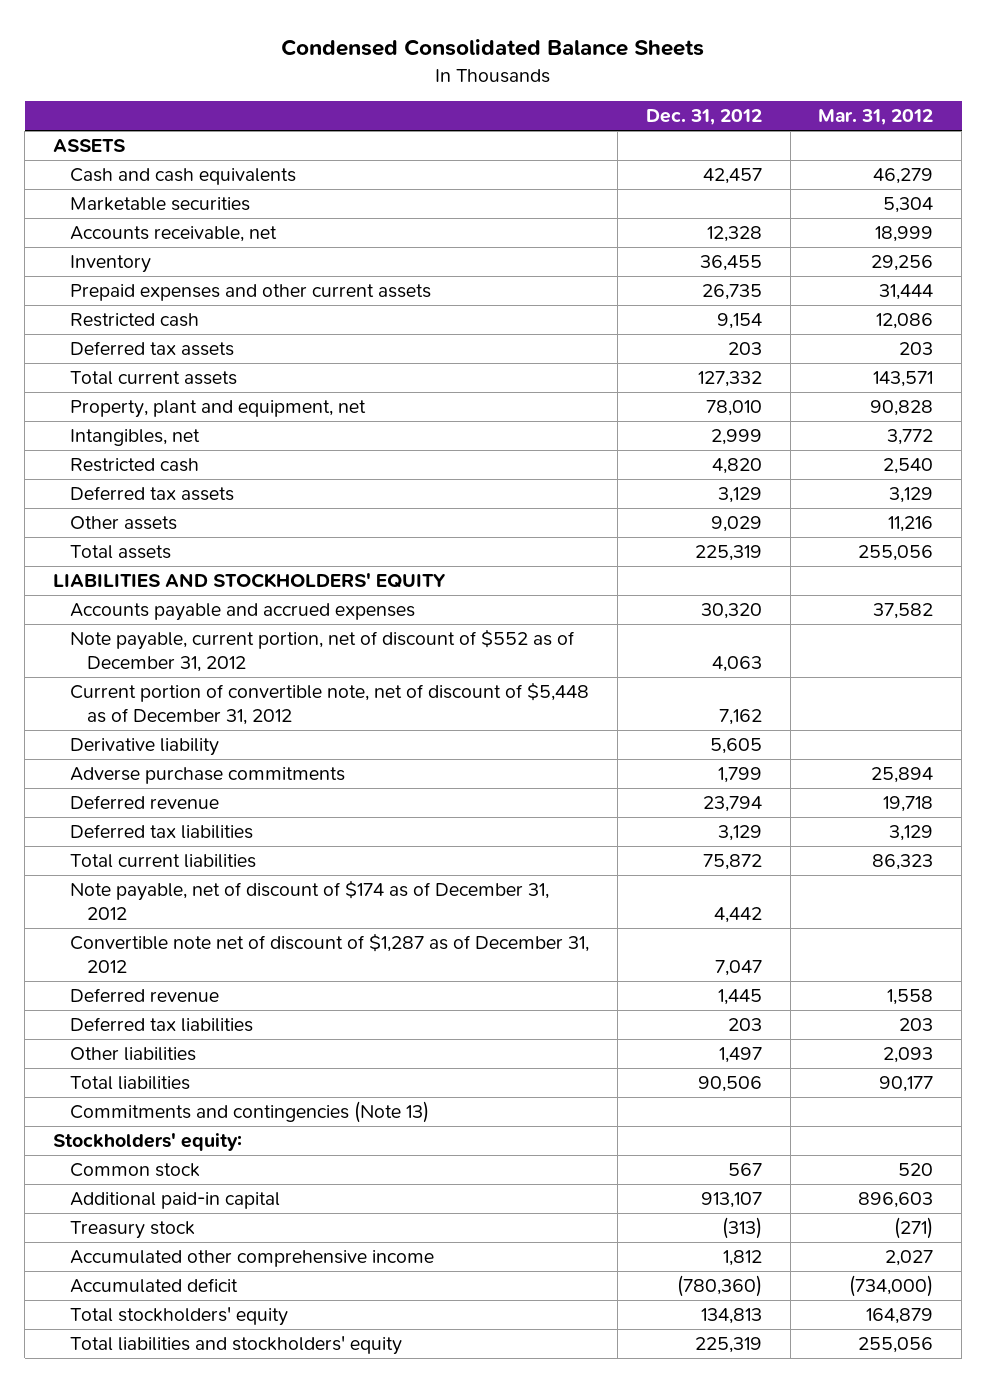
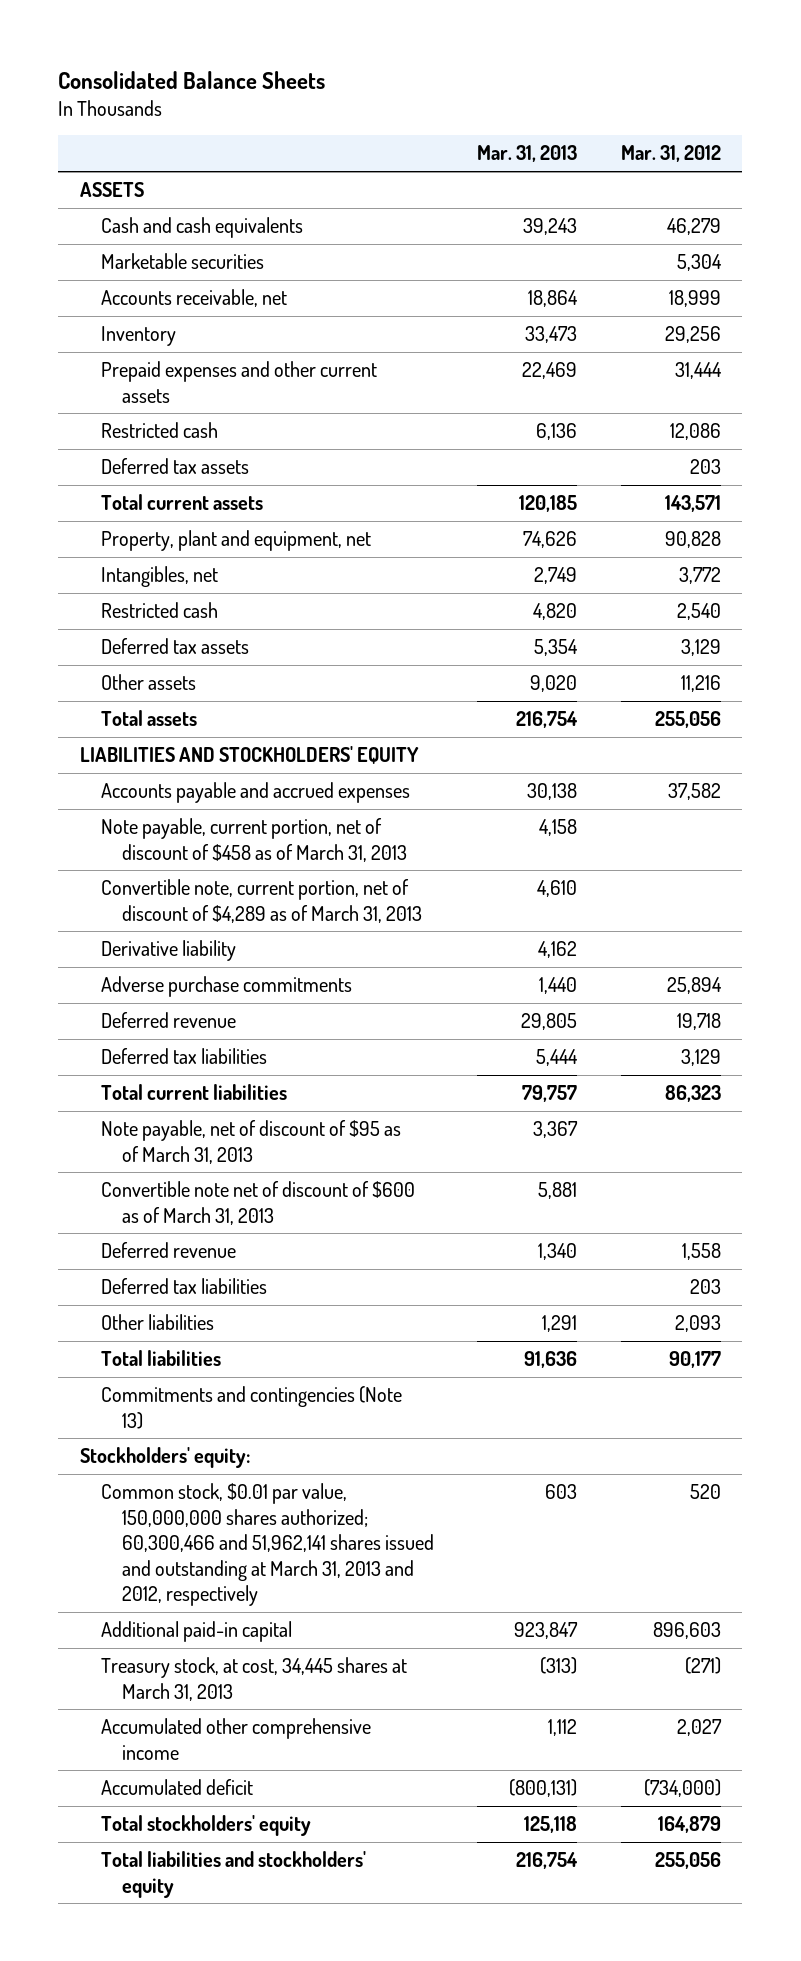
[281,39,705,57] Condensed Consolidated Balance Sheets -> [58,70,326,89] Consolidated Balance Sheets
[645,109,762,126] Dec. 31, 2012 -> none
none -> [477,145,578,163] Mar. 31, 2013
[70,629,576,672] Note payable, current portion, net of discount of $552 as of December 31, 2012 -> [100,818,407,862] Note payable, current portion, net of discount of $458 as of March 31, 2013
[70,682,590,725] Current portion of convertible note, net of discount of $5,448 as of December 31, 2012 -> [100,879,422,923] Convertible note, current portion, net of discount of $4,289 as of March 31, 2013
[70,880,550,920] Note payable, net of discount of $174 as of December 31, 2012 -> [100,1120,401,1164] Note payable, net of discount of $95 as of March 31, 2013
[70,933,590,973] Convertible note net of discount of $1,287 as of December 31, 2012 -> [100,1181,415,1225] Convertible note net of discount of $600 as of March 31, 2013
[70,1163,201,1178] Common stock -> [100,1483,434,1606] Common stock, $0.01 par value, 150,000,000 shares authorized; 60,300,466 and 51,962,141 shares issued and outstanding at March 31, 2013 and 2012, respectively
[70,1221,196,1240] Treasury stock -> [100,1657,407,1701] Treasury stock, at cost, 34,445 shares at March 31, 2013

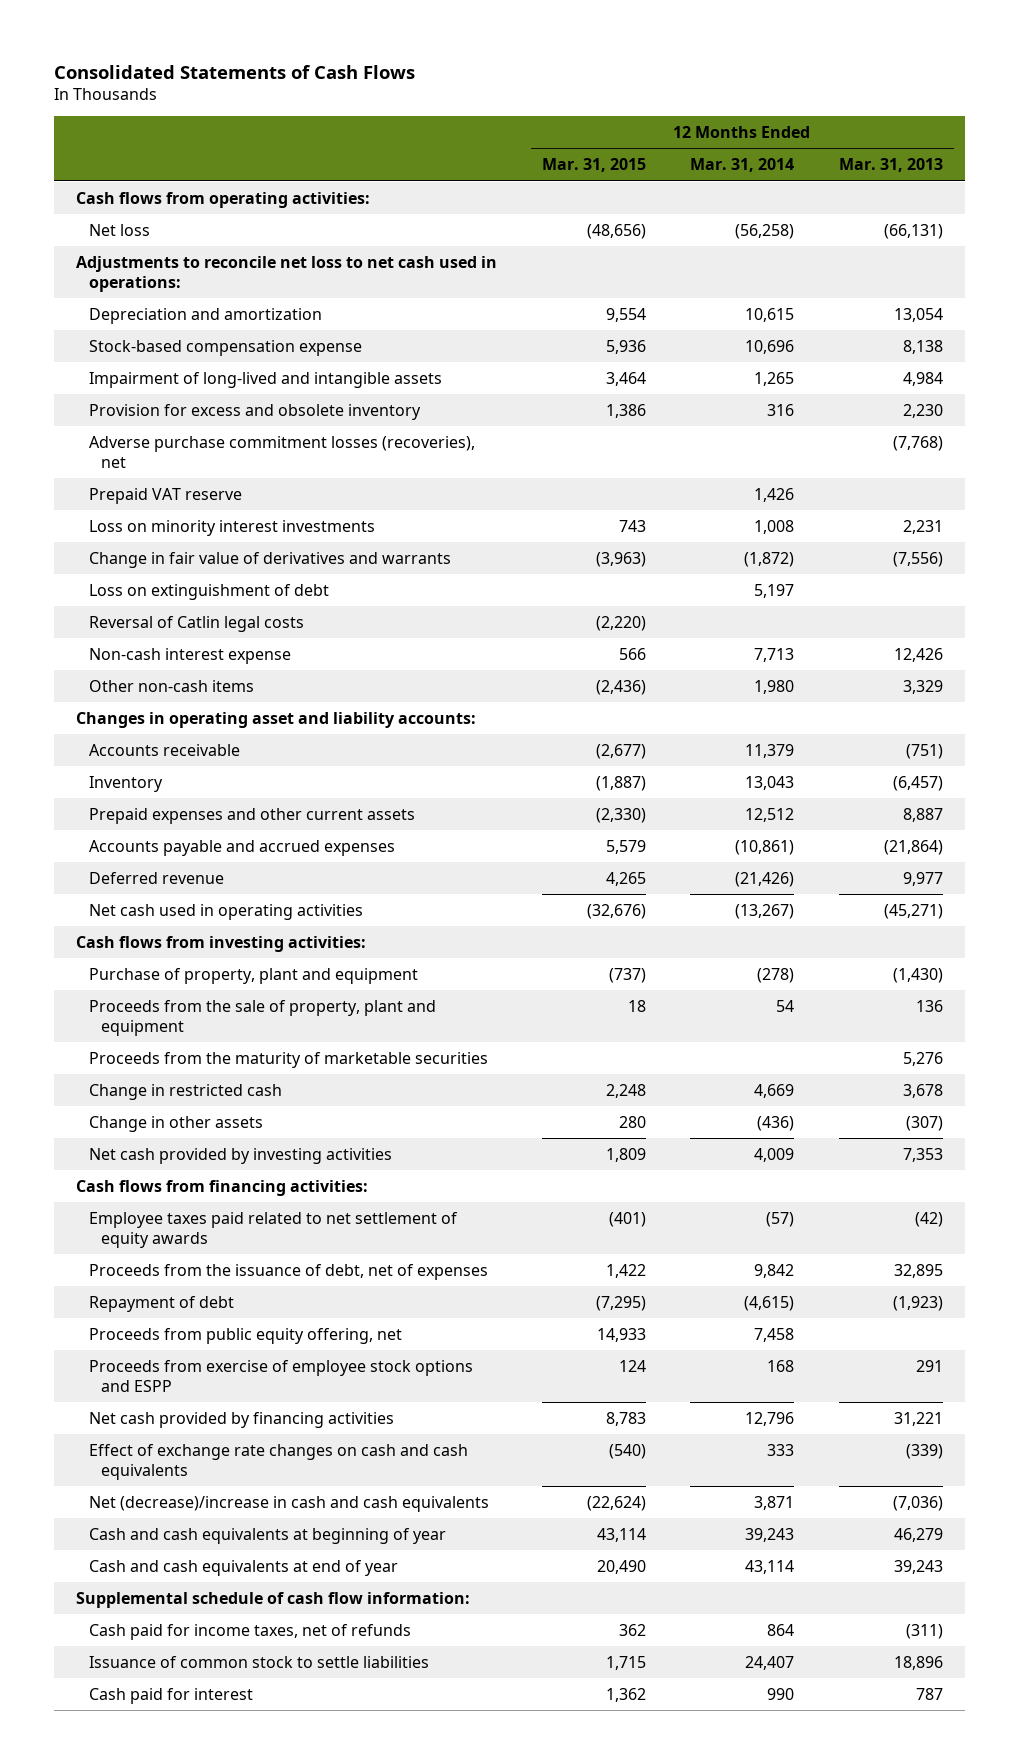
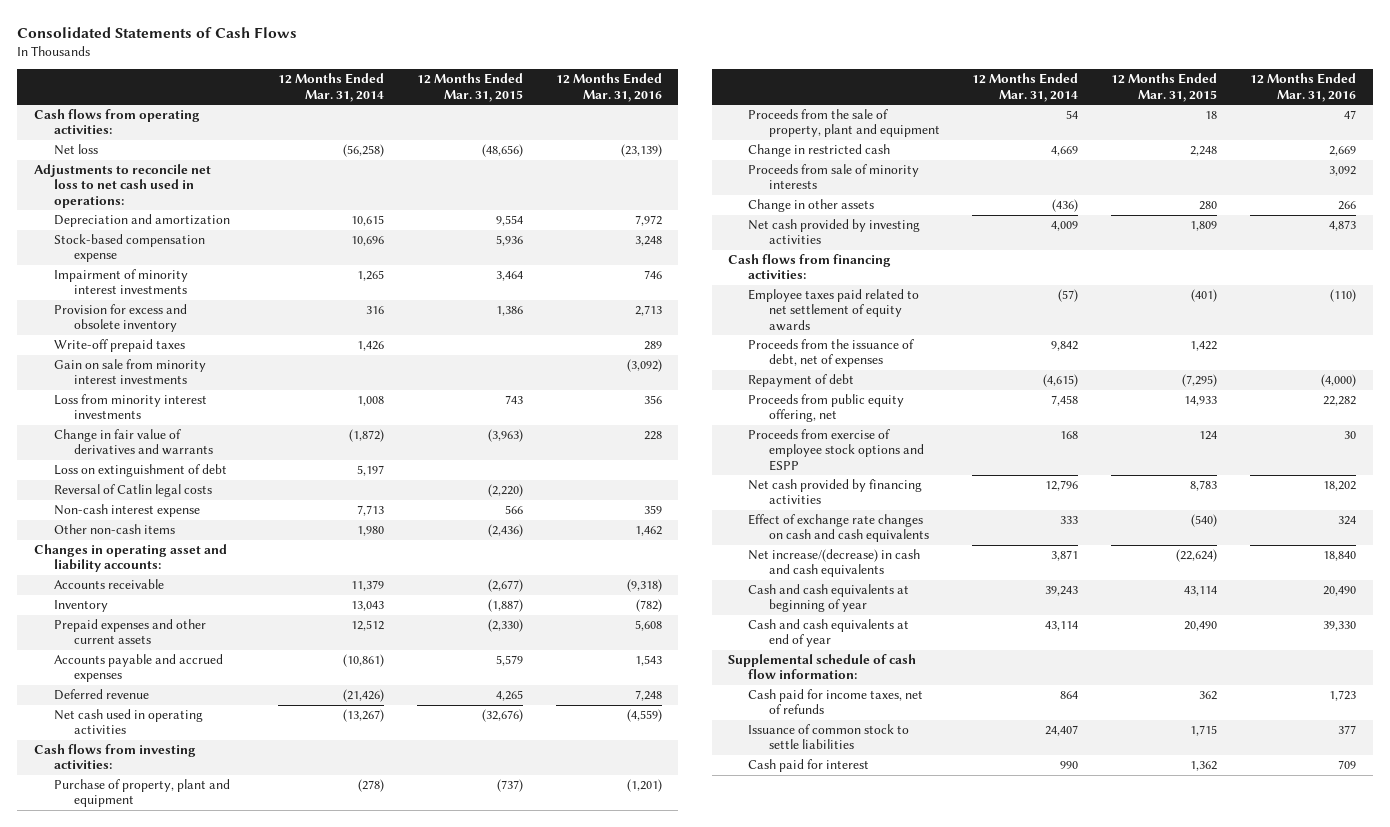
[838,158,943,173] Mar. 31, 2013 -> none
none -> [555,73,662,102] 12 Months Ended Mar. 31, 2016
[88,371,442,388] Impairment of long-lived and intangible assets -> [54,269,189,295] Impairment of minority interest investments
[88,435,475,469] Adverse purchase commitment losses (recoveries), net -> none
[88,487,242,504] Prepaid VAT reserve -> [54,339,186,353] Write-off prepaid taxes
none -> [54,359,207,385] Gain on sale from minority interest investments
[88,519,375,536] Loss on minority interest investments -> [54,394,208,420] Loss from minority interest investments
[88,1051,488,1068] Proceeds from the maturity of marketable securities -> none
none -> [748,164,920,190] Proceeds from sale of minority interests
[88,1495,489,1512] Net (decrease)/increase in cash and cash equivalents -> [748,549,921,578] Net increase/(decrease) in cash and cash equivalents

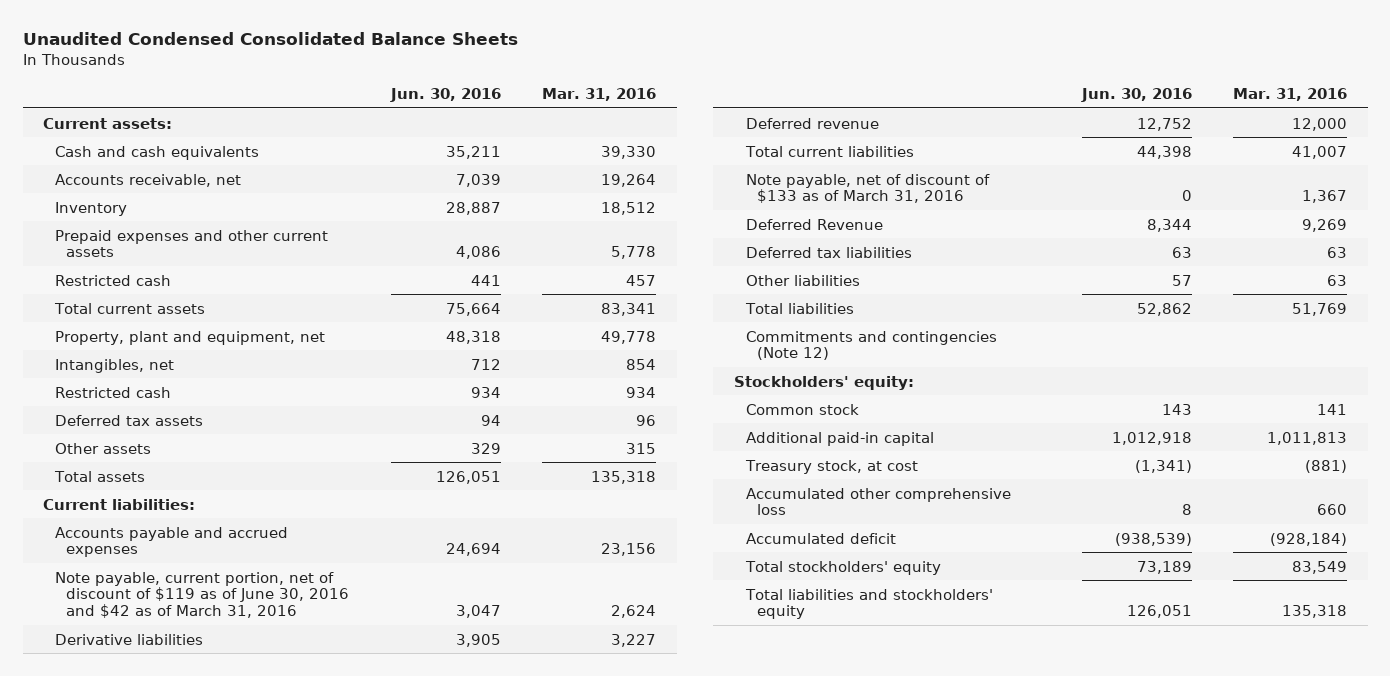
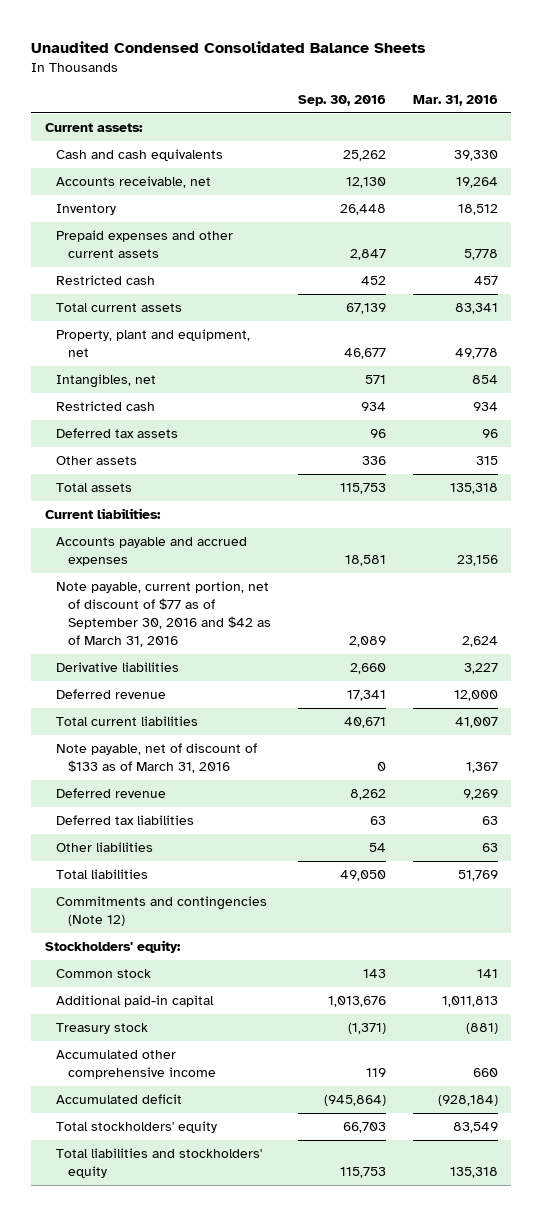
[389,87,501,102] Jun. 30, 2016 -> none
none -> [297,94,386,106] Sep. 30, 2016
[54,571,350,619] Note payable, current portion, net of discount of $119 as of June 30, 2016 and $42 as of March 31, 2016 -> [56,581,271,648] Note payable, current portion, net of discount of $77 as of September 30, 2016 and $42 as of March 31, 2016
[745,218,883,230] Deferred Revenue -> [56,788,167,799] Deferred revenue
[744,459,918,474] Treasury stock, at cost -> [56,1023,149,1035] Treasury stock
[745,487,1011,516] Accumulated other comprehensive loss -> [56,1050,216,1080] Accumulated other comprehensive income

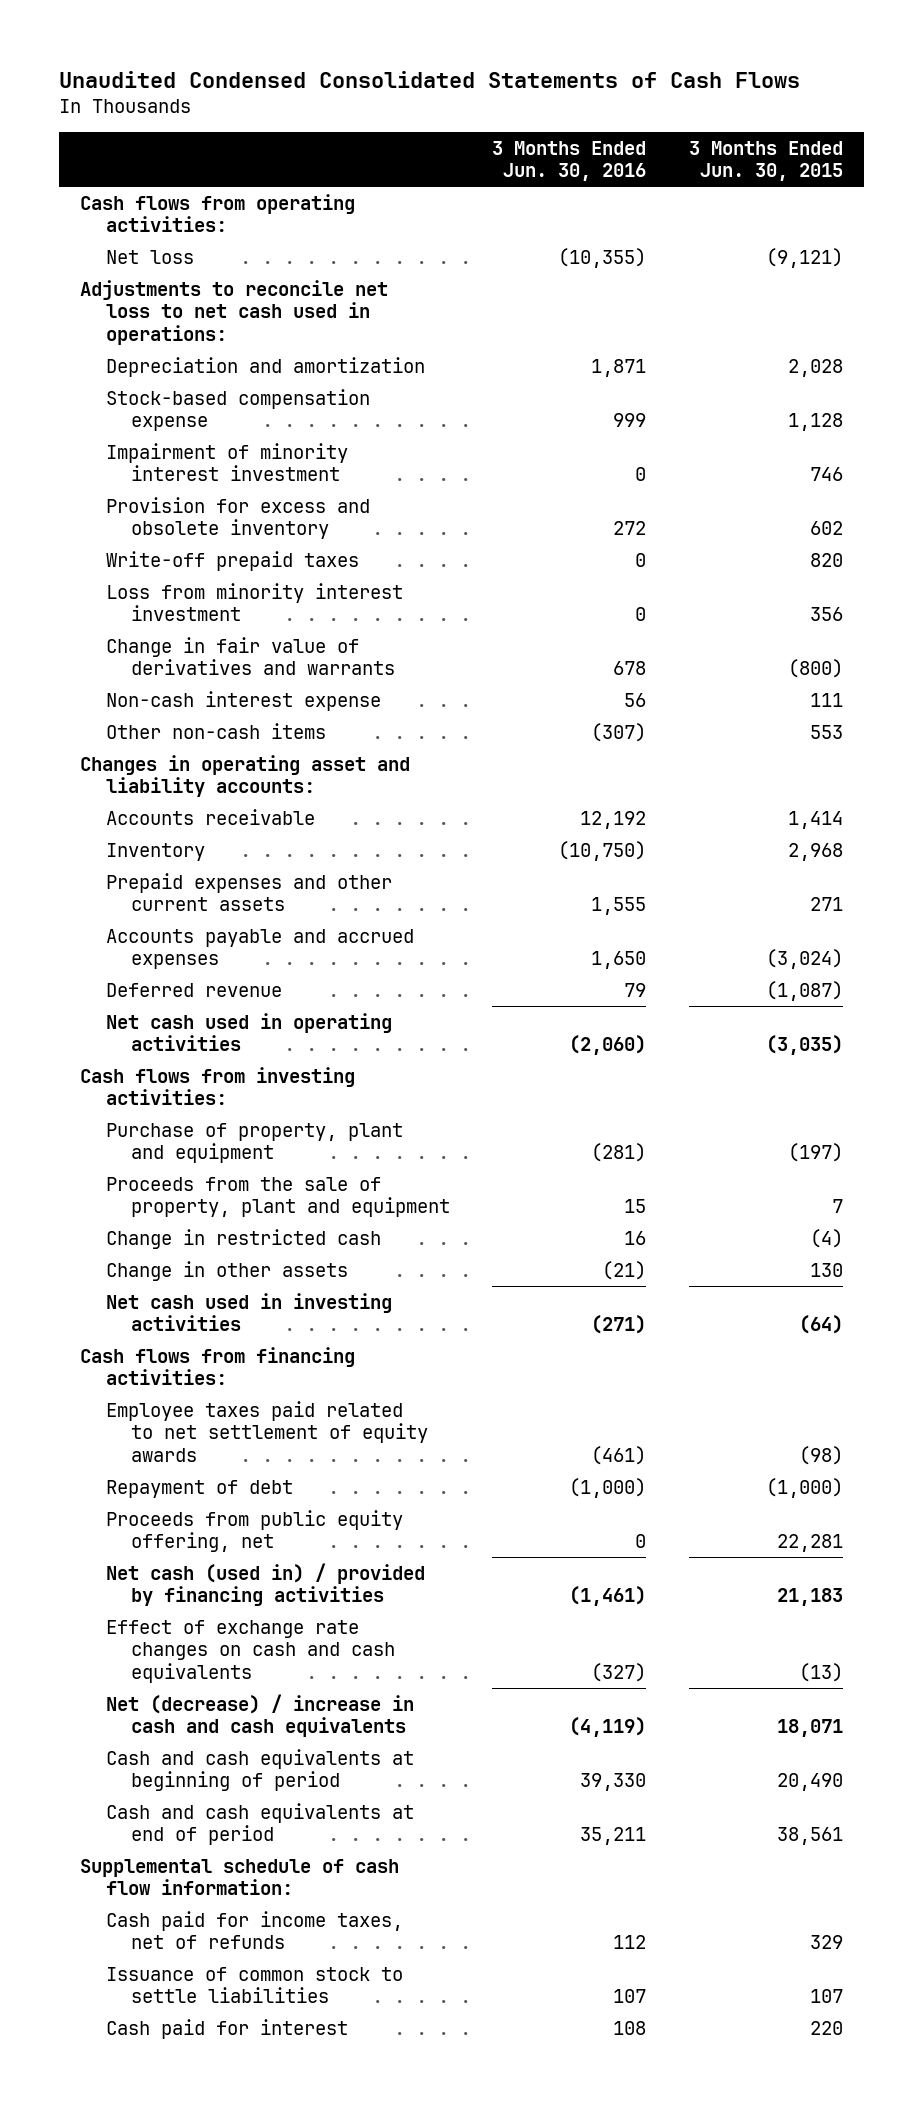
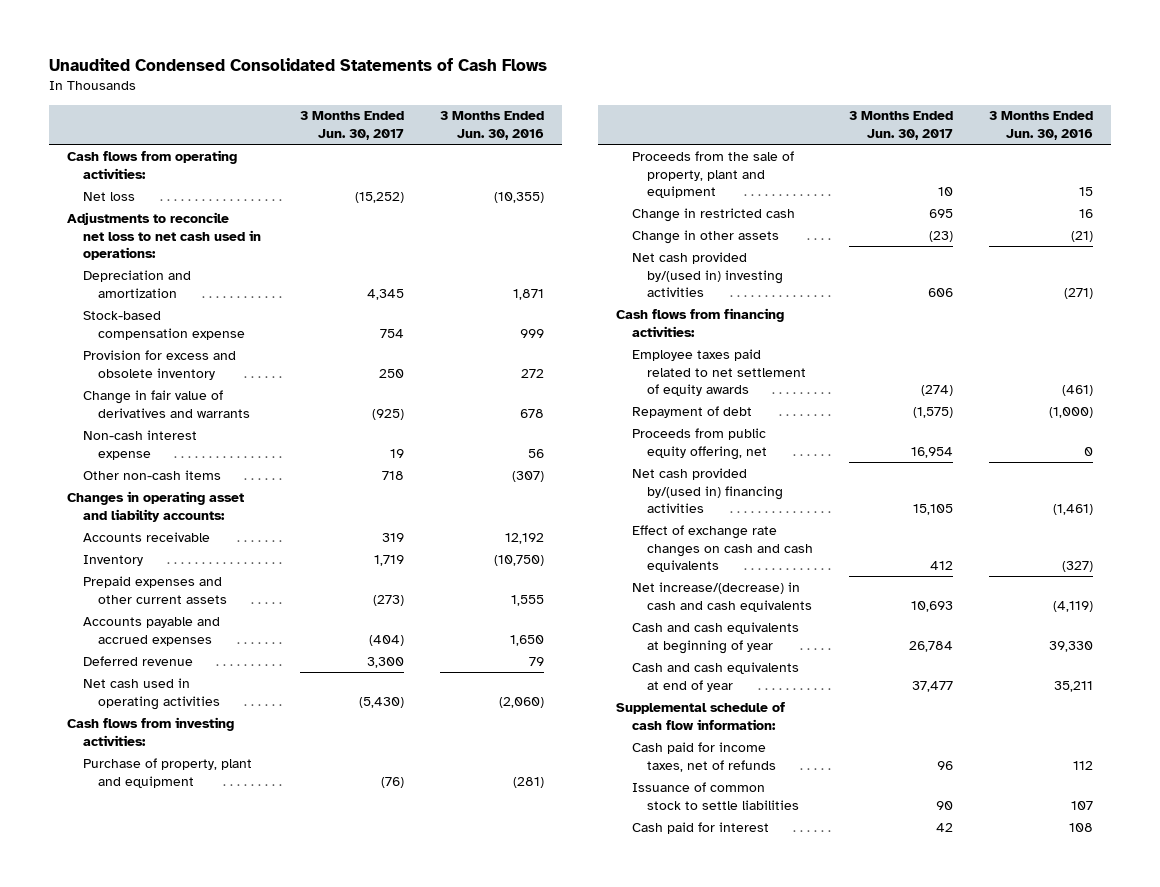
[688,140,843,182] 3 Months Ended Jun. 30, 2015 -> none
none -> [300,111,405,141] 3 Months Ended Jun. 30, 2017
[105,442,348,482] Impairment of minority interest investment -> none
[105,550,359,571] Write-off prepaid taxes -> none
[105,582,403,622] Loss from minority interest investment -> none
[105,1292,392,1332] Net cash used in investing activities -> [631,251,784,298] Net cash provided by/(used in) investing activities
[105,1562,425,1607] Net cash (used in) / provided by financing activities -> [631,467,784,514] Net cash provided by/(used in) financing activities
[105,1693,414,1738] Net (decrease) / increase in cash and cash equivalents -> [631,581,813,612] Net increase/(decrease) in cash and cash equivalents
[105,1748,414,1792] Cash and cash equivalents at beginning of period -> [631,621,799,654] Cash and cash equivalents at beginning of year
[105,1802,414,1846] Cash and cash equivalents at end of period -> [631,661,799,692] Cash and cash equivalents at end of year

